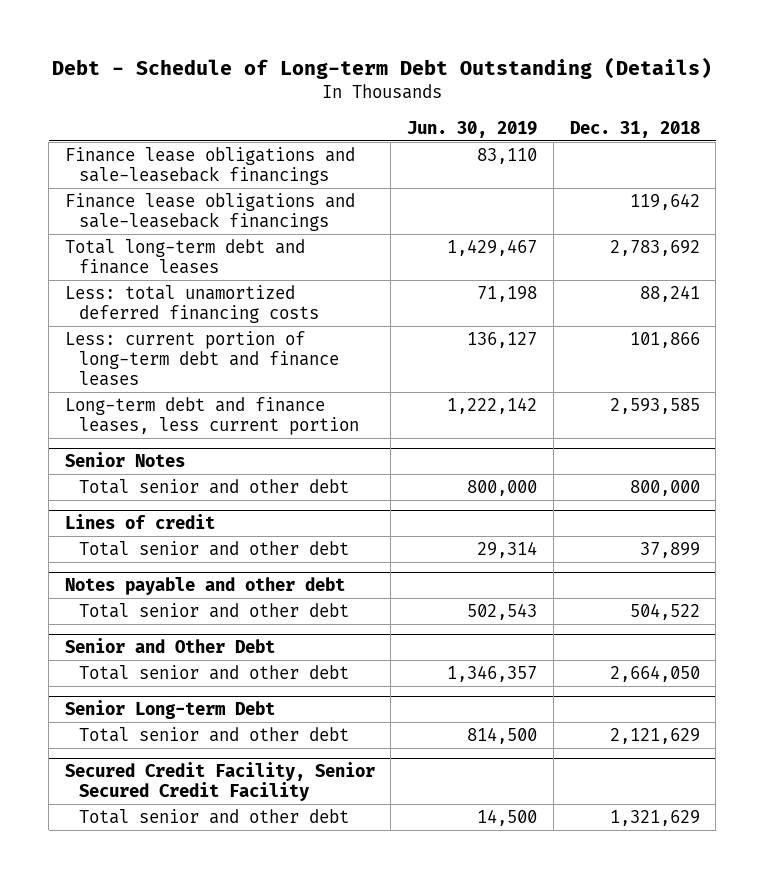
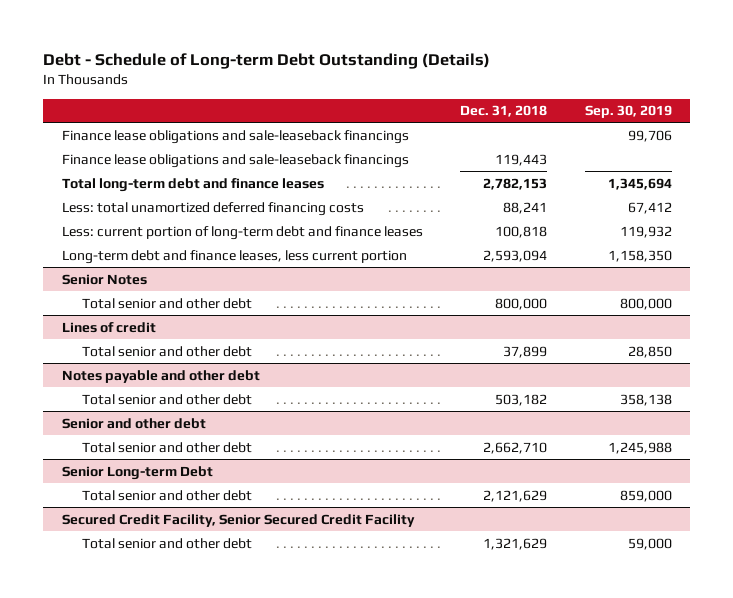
[407,120,538,138] Jun. 30, 2019 -> none
none -> [584,105,672,119] Sep. 30, 2019
[629,192,700,210] 119,642 -> [495,153,548,166] 119,443
[609,239,700,256] 2,783,692 -> [483,177,548,190] 2,782,153
[629,331,700,348] 101,866 -> [495,225,548,238] 100,818
[609,397,700,414] 2,593,585 -> [483,249,548,262] 2,593,094
[629,602,700,620] 504,522 -> [495,393,548,406] 503,182
[64,637,275,653] Senior and Other Debt -> [61,417,206,429] Senior and other debt
[609,664,700,682] 2,664,050 -> [483,441,548,454] 2,662,710

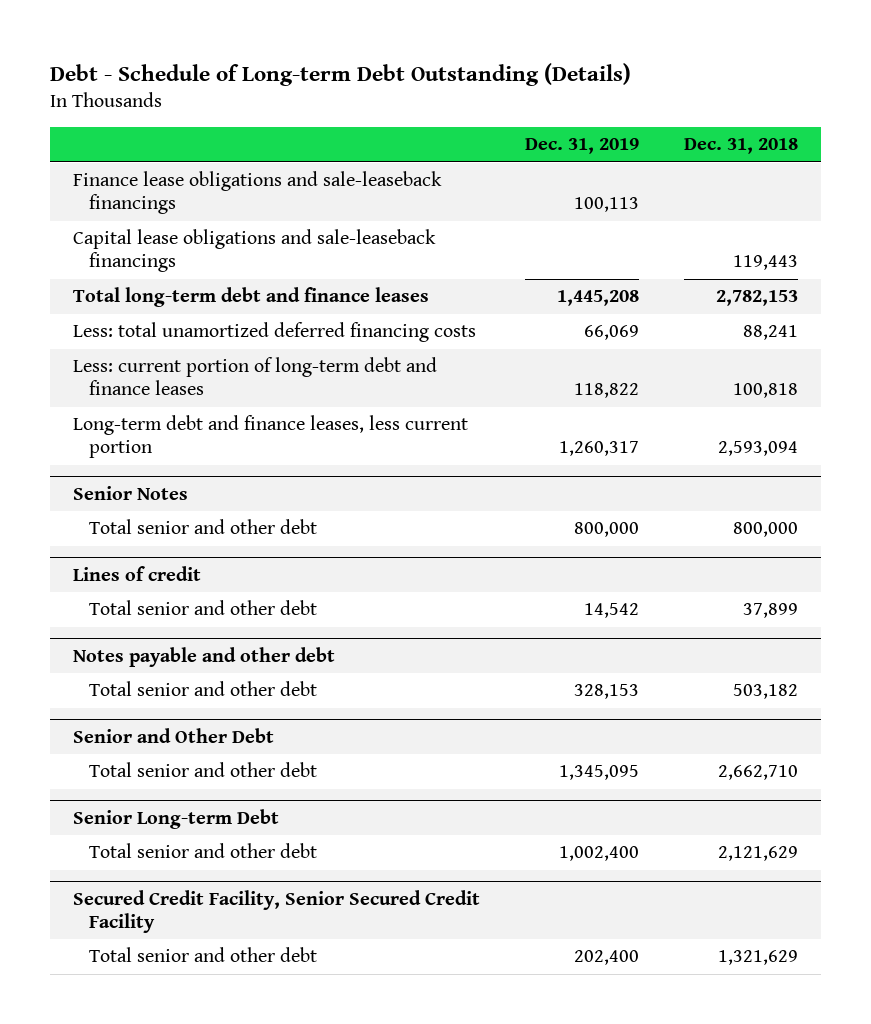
[584,105,672,119] Sep. 30, 2019 -> none
none -> [525,138,640,155] Dec. 31, 2019
[61,153,409,168] Finance lease obligations and sale-leaseback financings -> [72,229,436,273] Capital lease obligations and sale-leaseback financings
[61,417,206,429] Senior and other debt -> [72,727,274,743] Senior and Other Debt

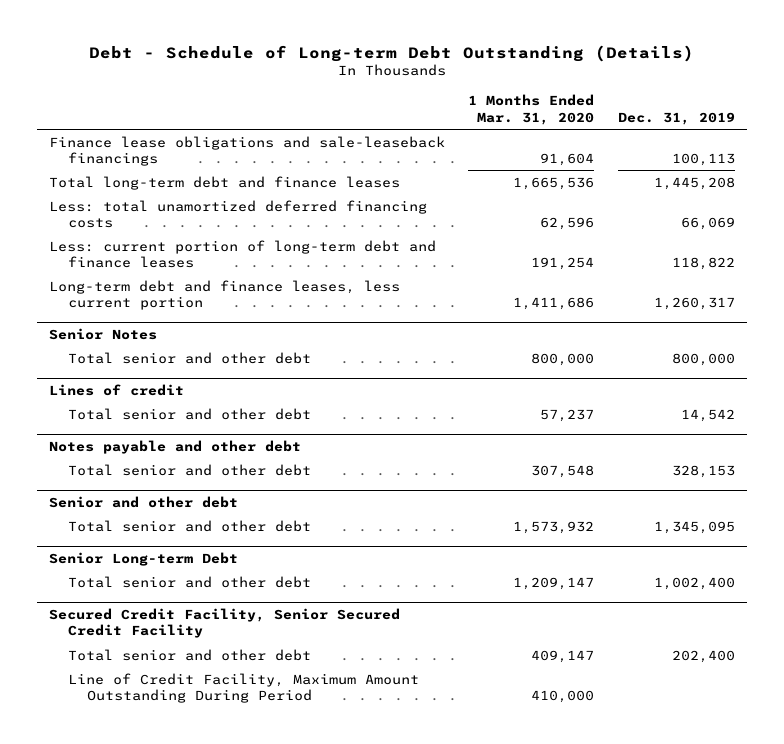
[684,138,799,155] Dec. 31, 2018 -> none
none -> [468,94,595,125] 1 Months Ended Mar. 31, 2020
[72,229,436,273] Capital lease obligations and sale-leaseback financings -> none
[72,727,274,743] Senior and Other Debt -> [48,495,238,508] Senior and other debt
none -> [67,672,419,704] Line of Credit Facility, Maximum Amount Outstanding During Period

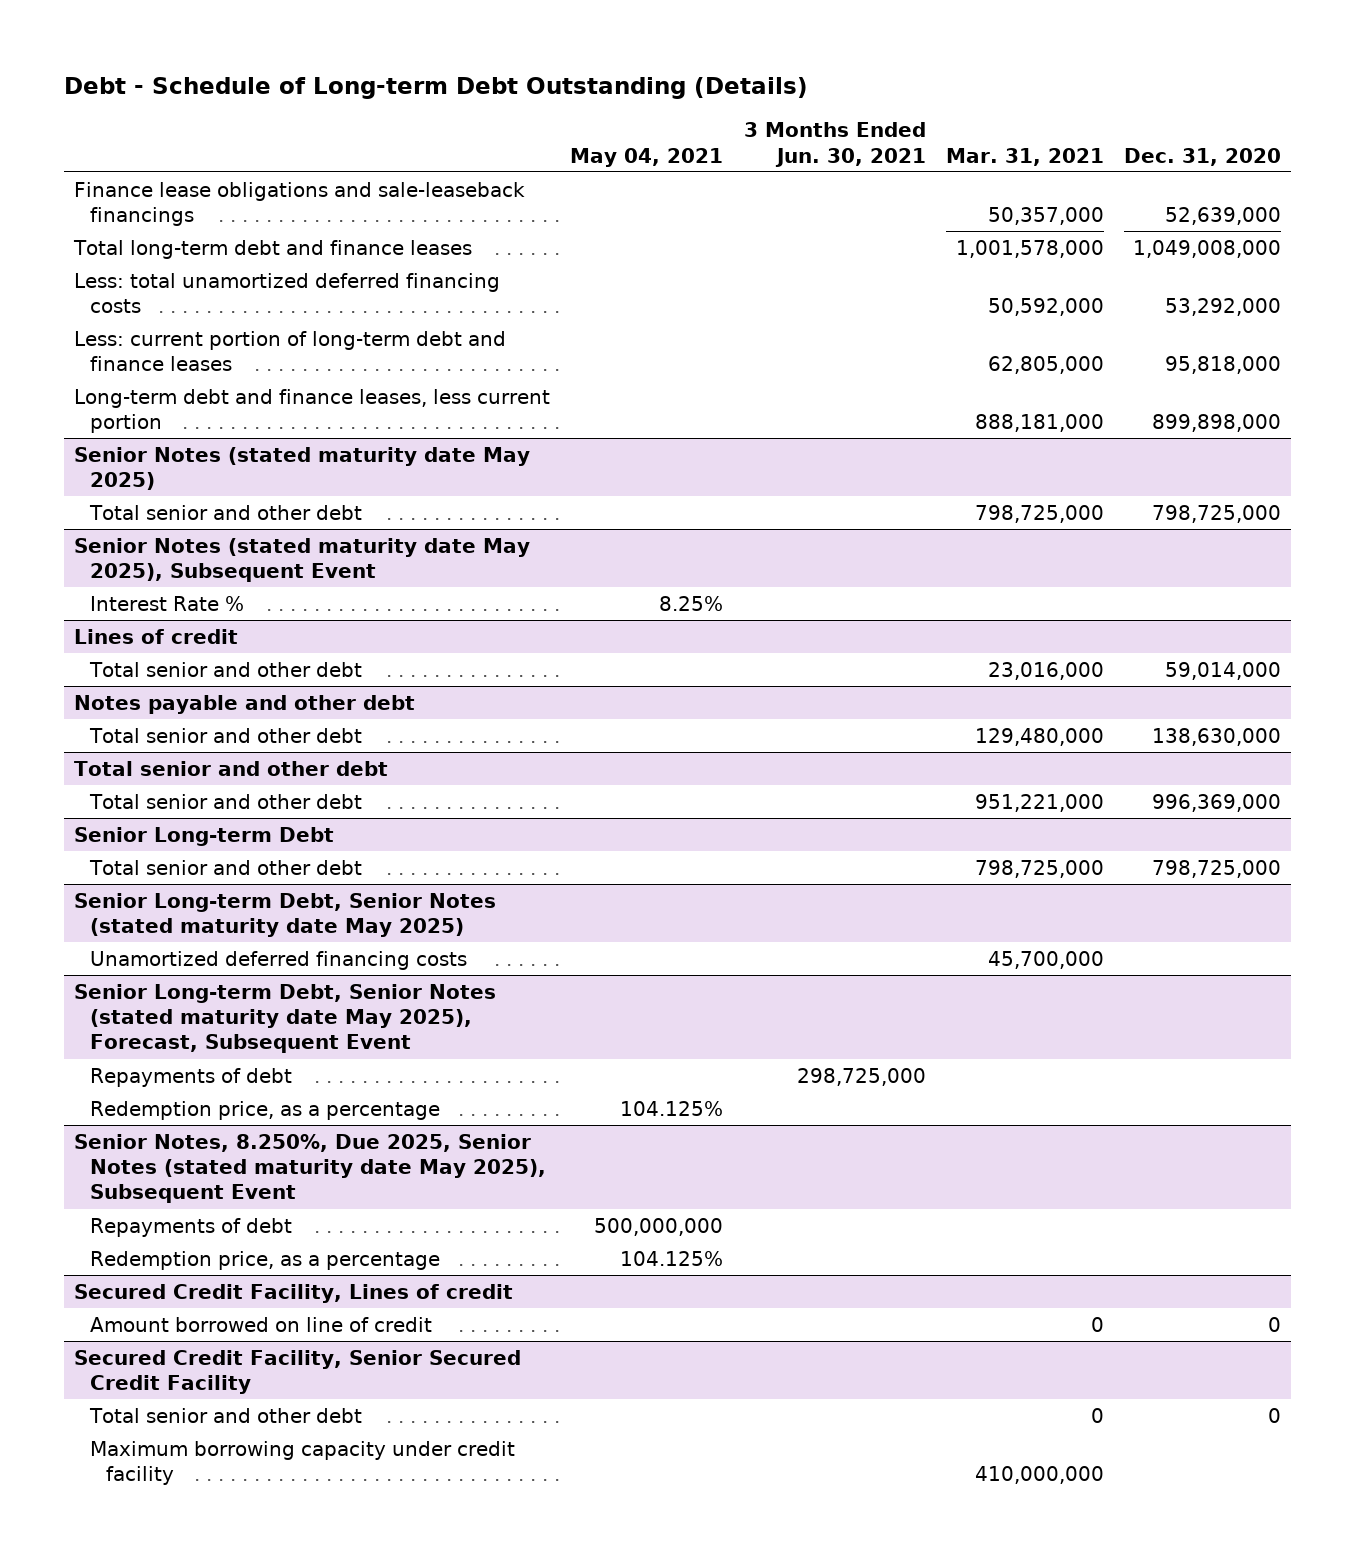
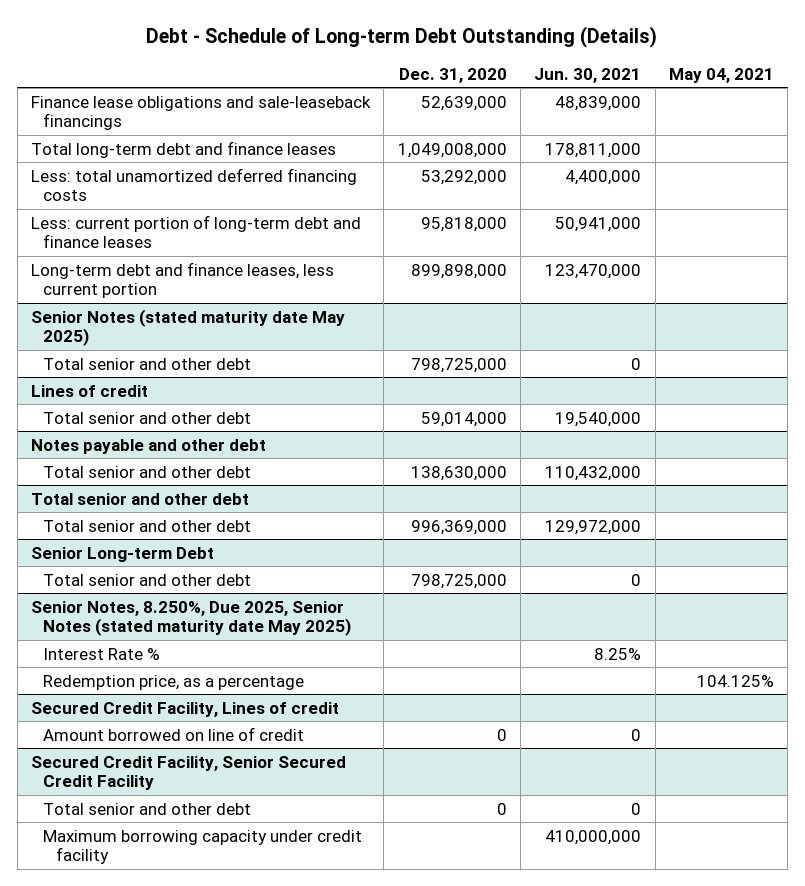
[743,122,926,167] 3 Months Ended Jun. 30, 2021 -> none
[945,147,1104,166] Mar. 31, 2021 -> none
none -> [534,67,642,83] Jun. 30, 2021
[73,537,530,583] Senior Notes (stated maturity date May 2025), Subsequent Event -> none
[89,595,244,611] Interest Rate % -> none
[73,892,496,938] Senior Long-term Debt, Senior Notes (stated maturity date May 2025) -> none
[89,950,467,970] Unamortized deferred financing costs -> none
[73,983,496,1054] Senior Long-term Debt, Senior Notes (stated maturity date May 2025), Forecast, Subsequent Event -> none
[89,1067,292,1087] Repayments of debt -> none
[89,1100,440,1120] Redemption price, as a percentage -> none
[89,1217,292,1237] Repayments of debt -> none
[73,1133,546,1204] Senior Notes, 8.250%, Due 2025, Senior Notes (stated maturity date May 2025), Subsequent Event -> [31,600,352,637] Senior Notes, 8.250%, Due 2025, Senior Notes (stated maturity date May 2025)
none -> [43,647,161,660] Interest Rate %

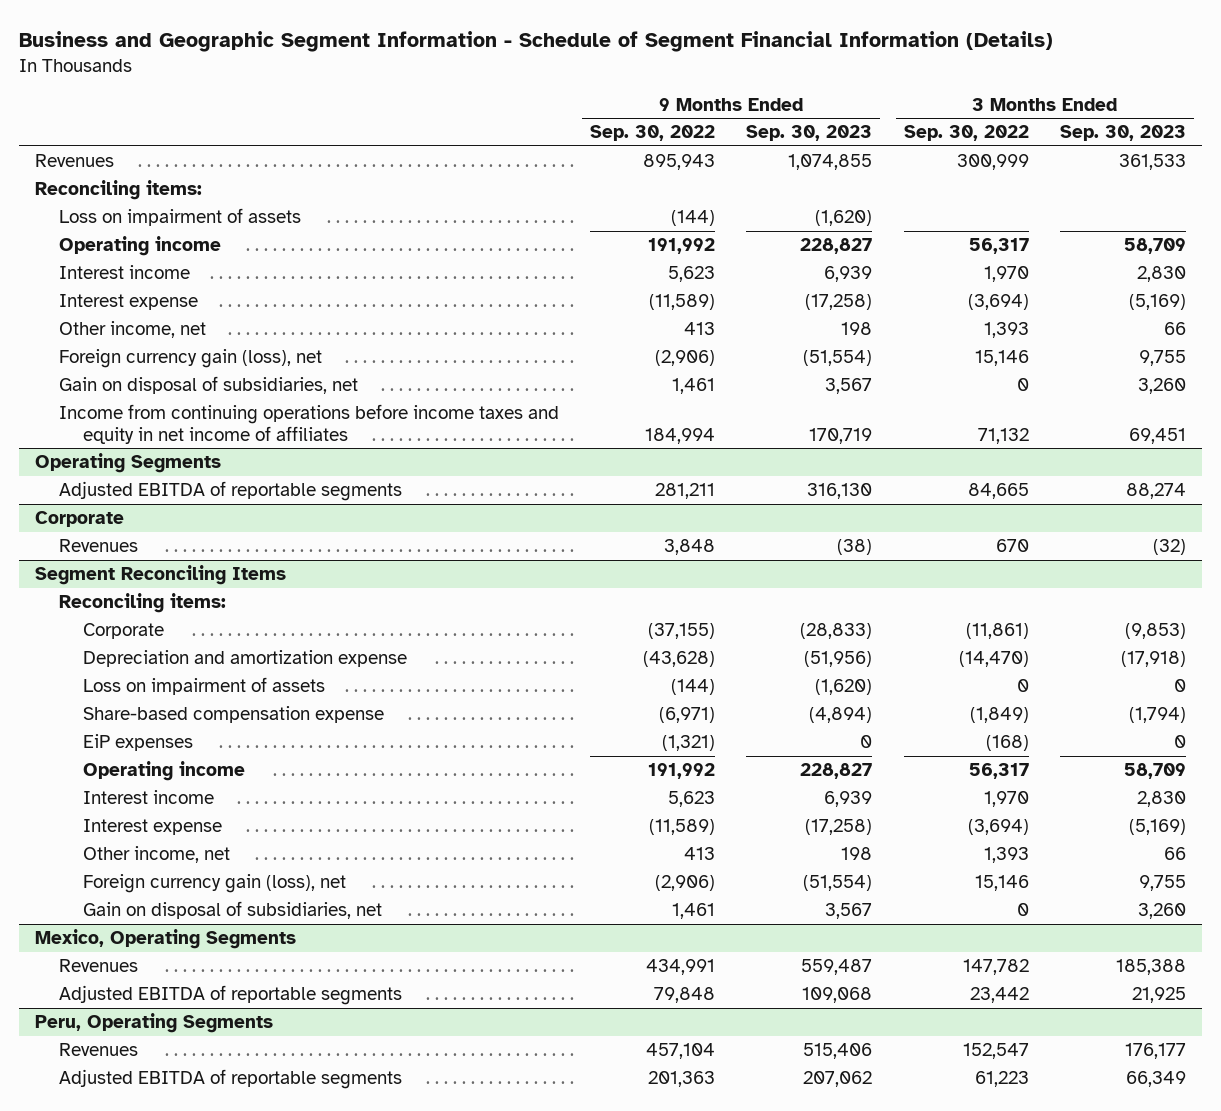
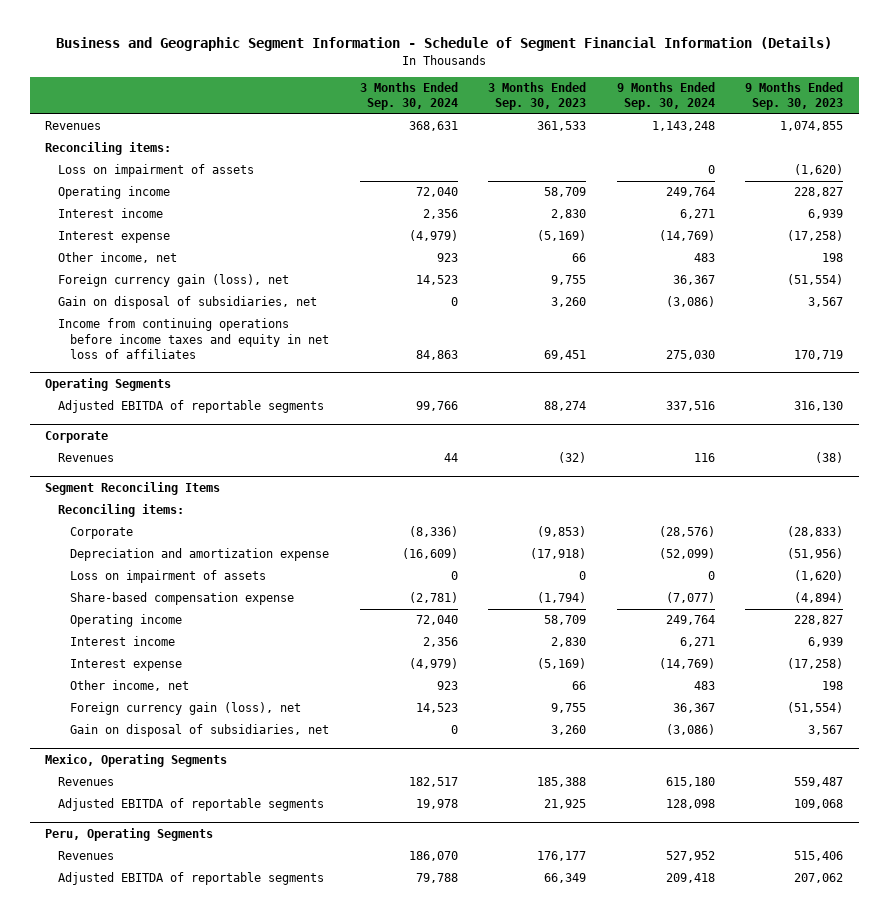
[590,125,716,142] Sep. 30, 2022 -> none
[903,125,1029,142] Sep. 30, 2022 -> none
none -> [359,82,458,111] 3 Months Ended Sep. 30, 2024
none -> [616,82,715,111] 9 Months Ended Sep. 30, 2024
[58,404,559,444] Income from continuing operations before income taxes and equity in net income of affiliates -> [57,318,330,359] Income from continuing operations before income taxes and equity in net loss of affiliates
[82,734,193,752] EiP expenses -> none

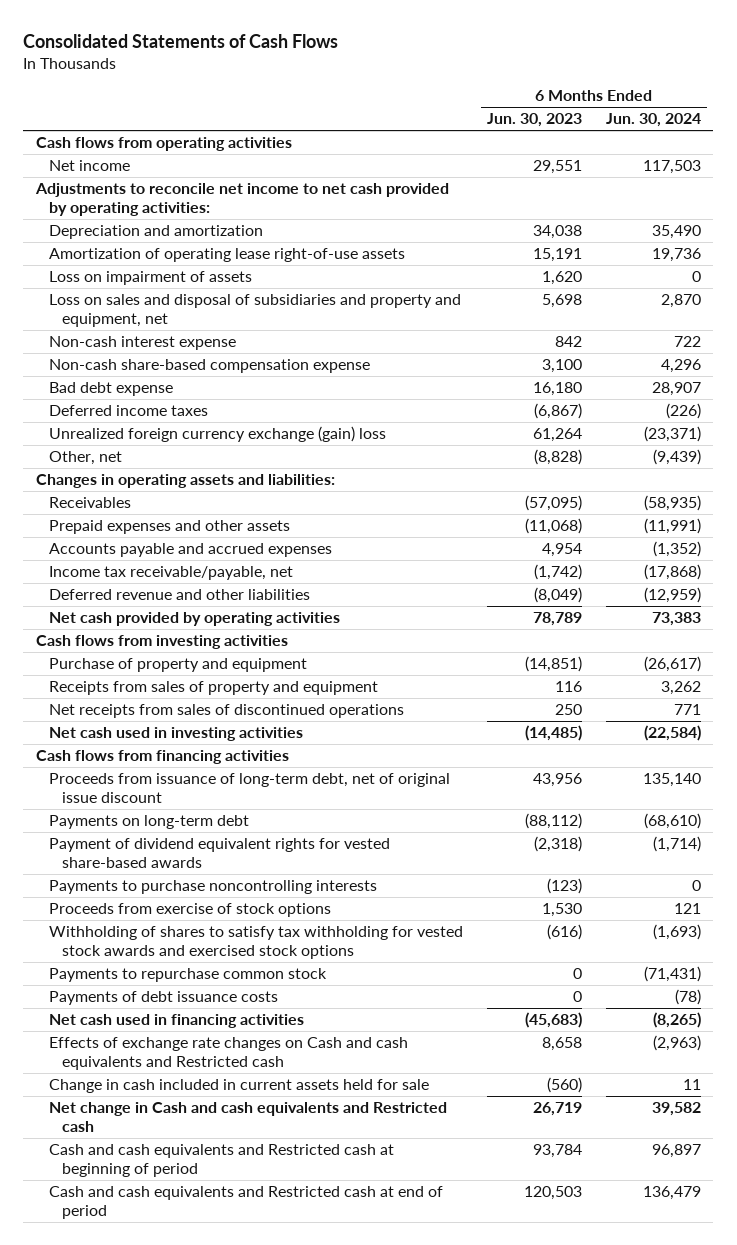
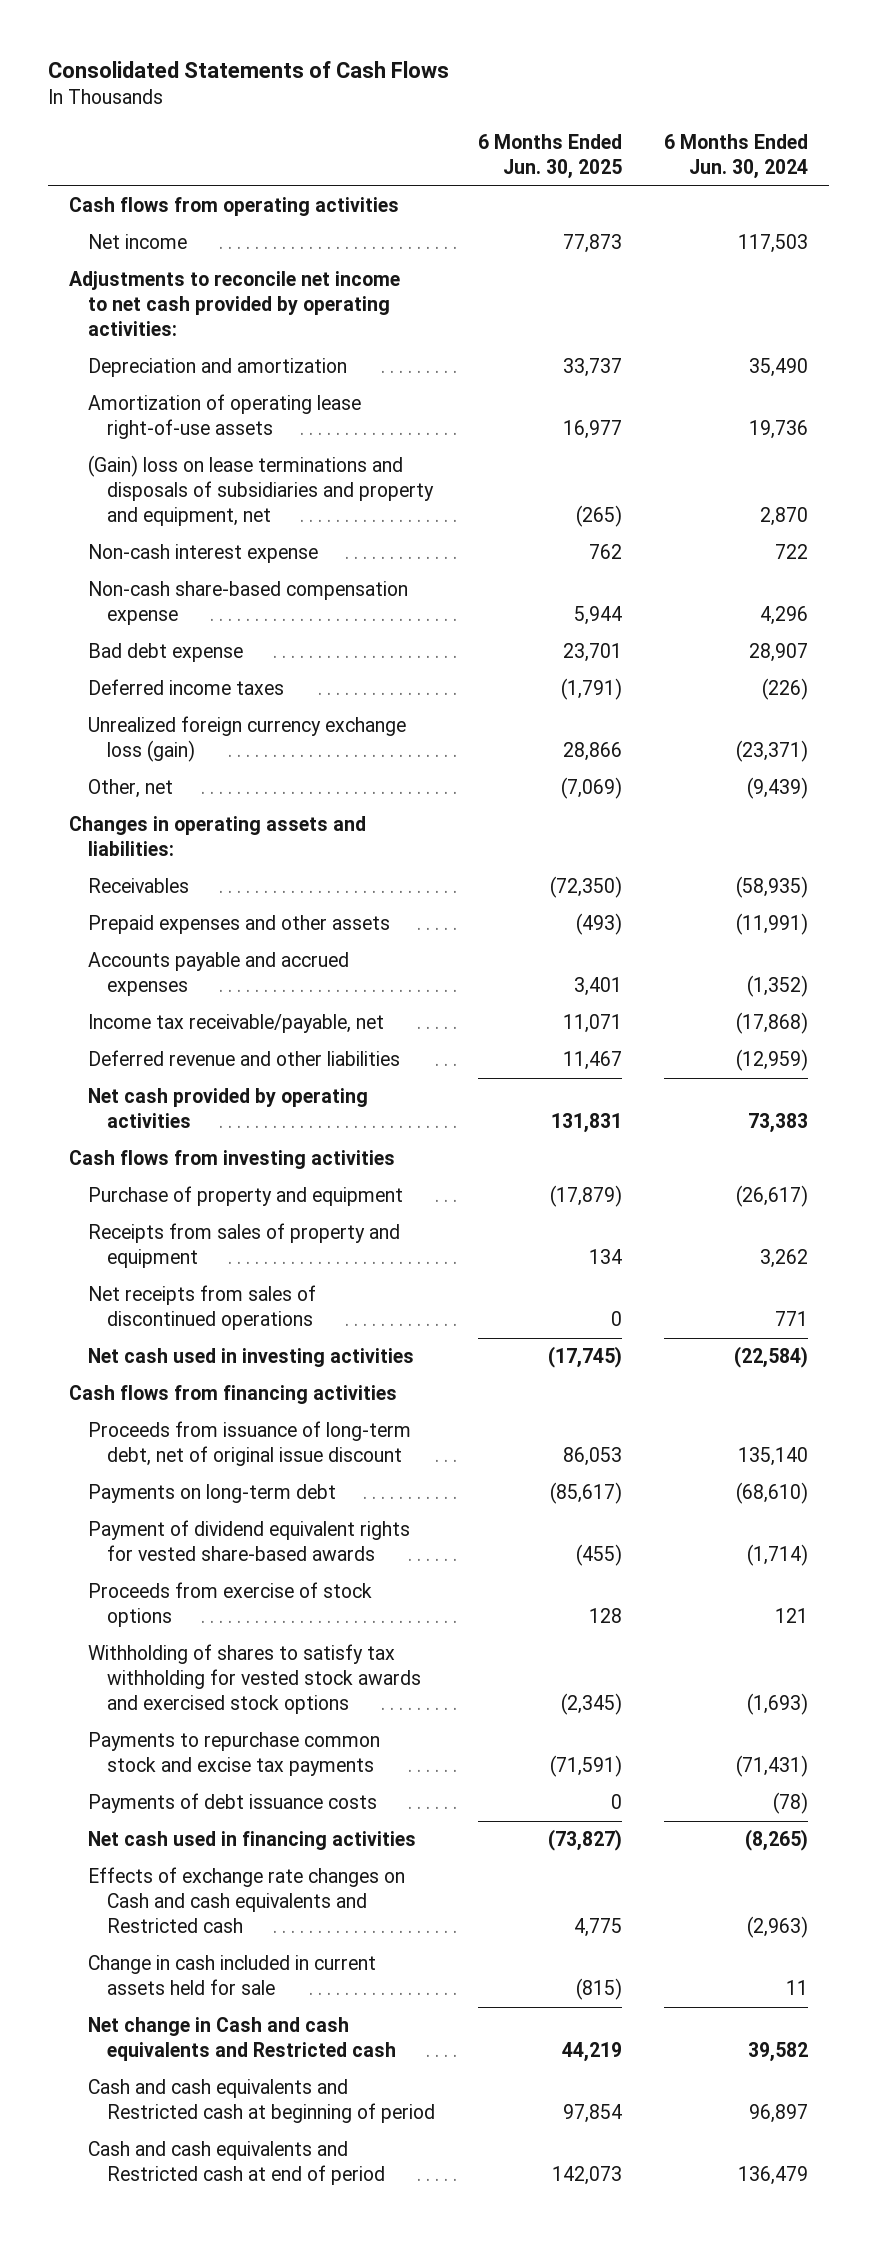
[487,113,583,128] Jun. 30, 2023 -> none
none -> [477,133,622,179] 6 Months Ended Jun. 30, 2025
[48,271,252,286] Loss on impairment of assets -> none
[48,294,461,327] Loss on sales and disposal of subsidiaries and property and equipment, net -> [88,455,435,527] (Gain) loss on lease terminations and disposals of subsidiaries and property and equipment, net
[48,426,386,443] Unrealized foreign currency exchange (gain) loss -> [88,716,407,763] Unrealized foreign currency exchange loss (gain)
[48,880,377,895] Payments to purchase noncontrolling interests -> none
[48,968,327,983] Payments to repurchase common stock -> [88,1732,381,1777] Payments to repurchase common stock and excise tax payments

